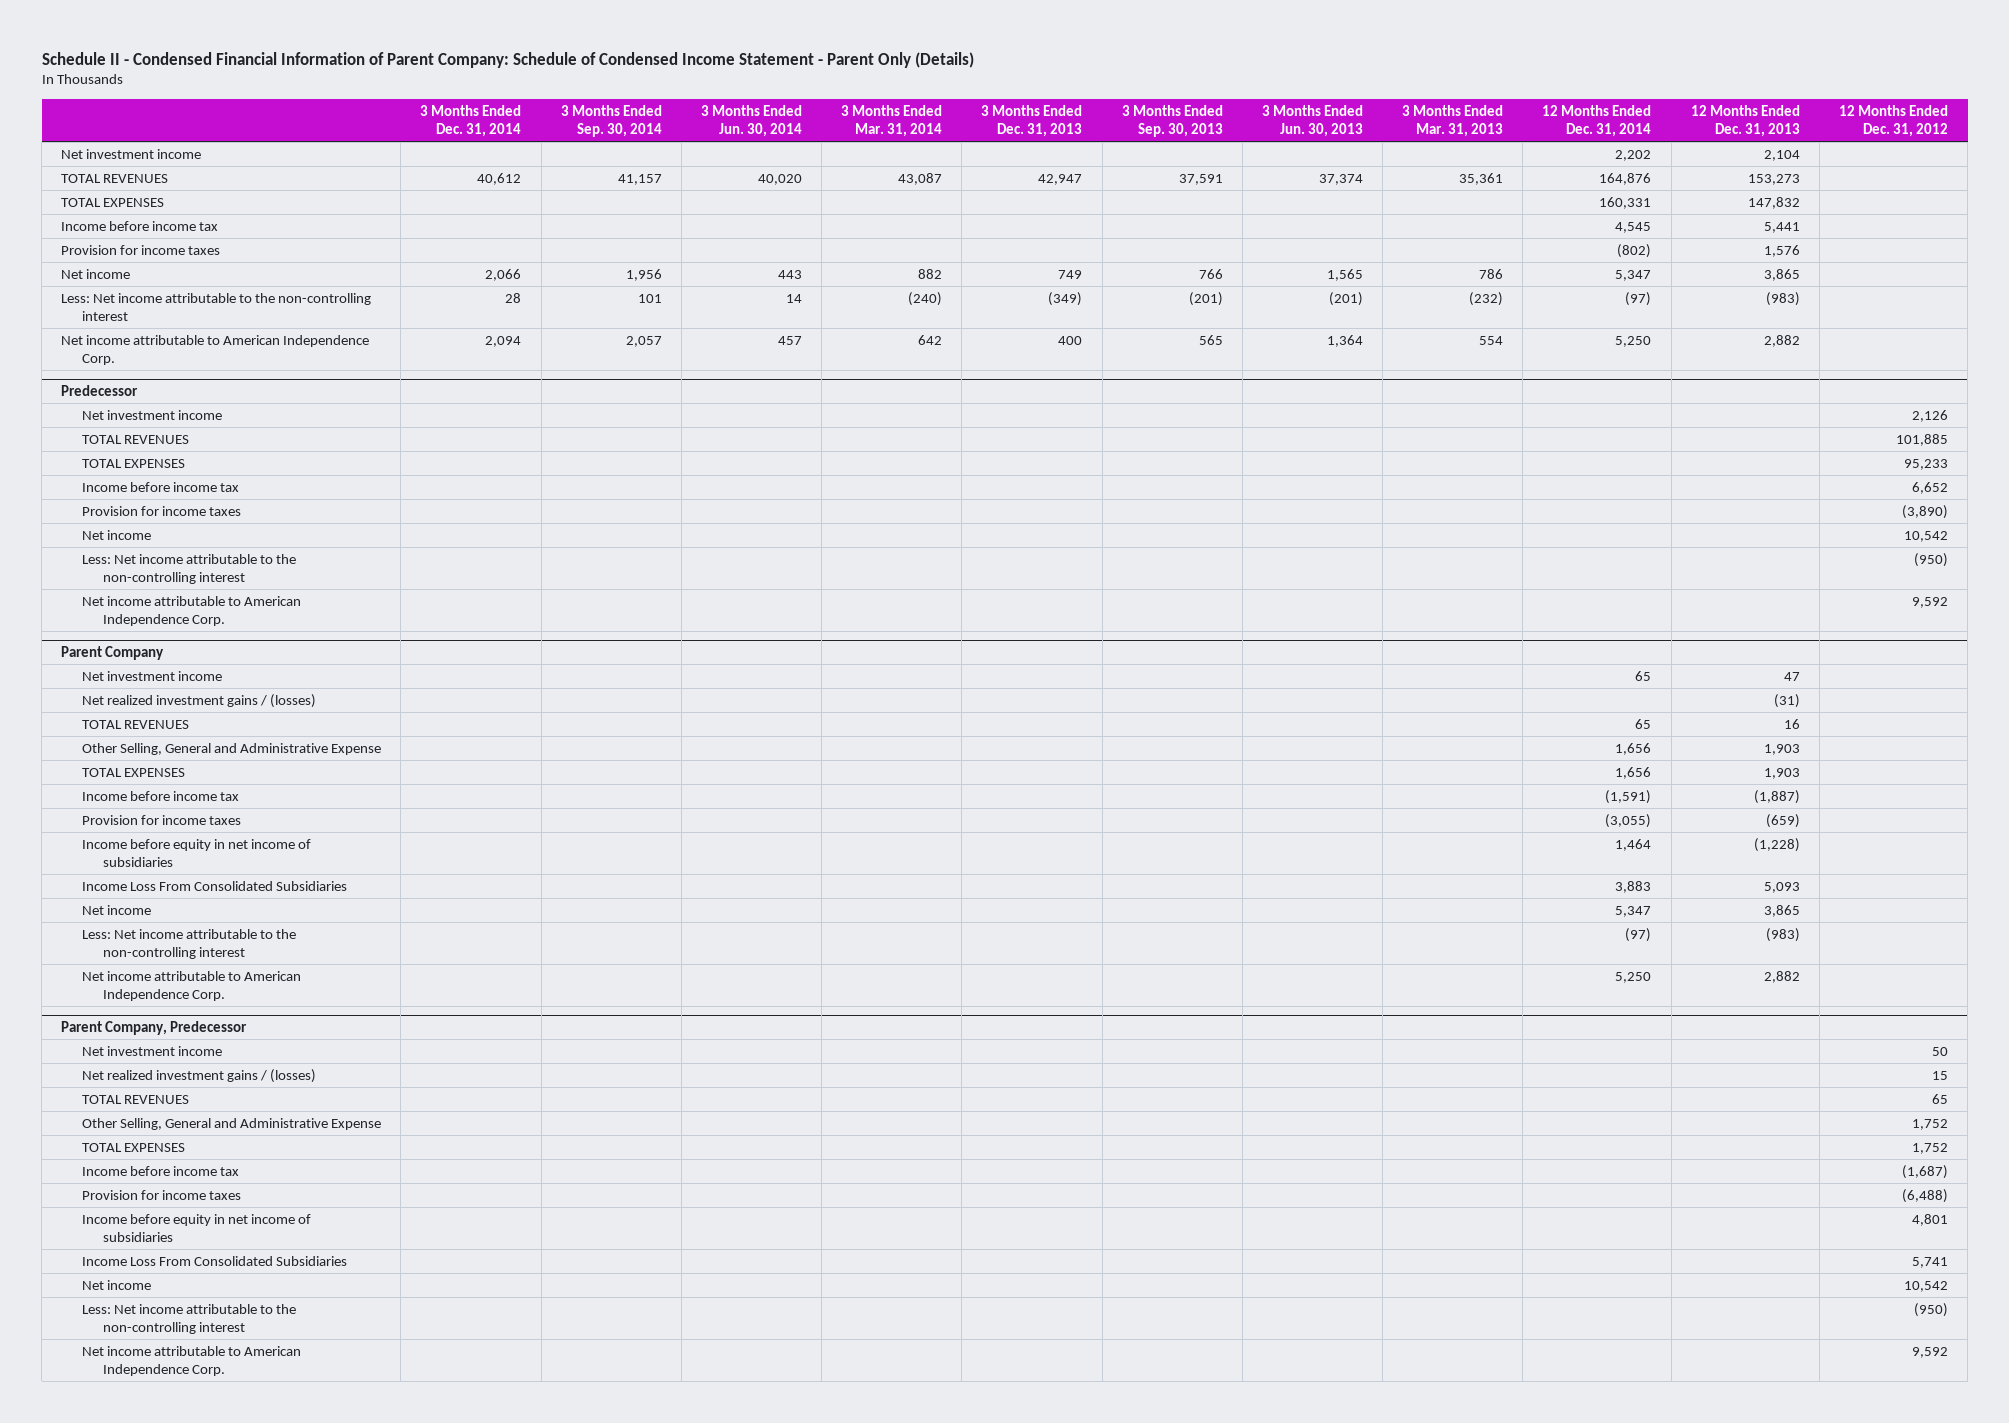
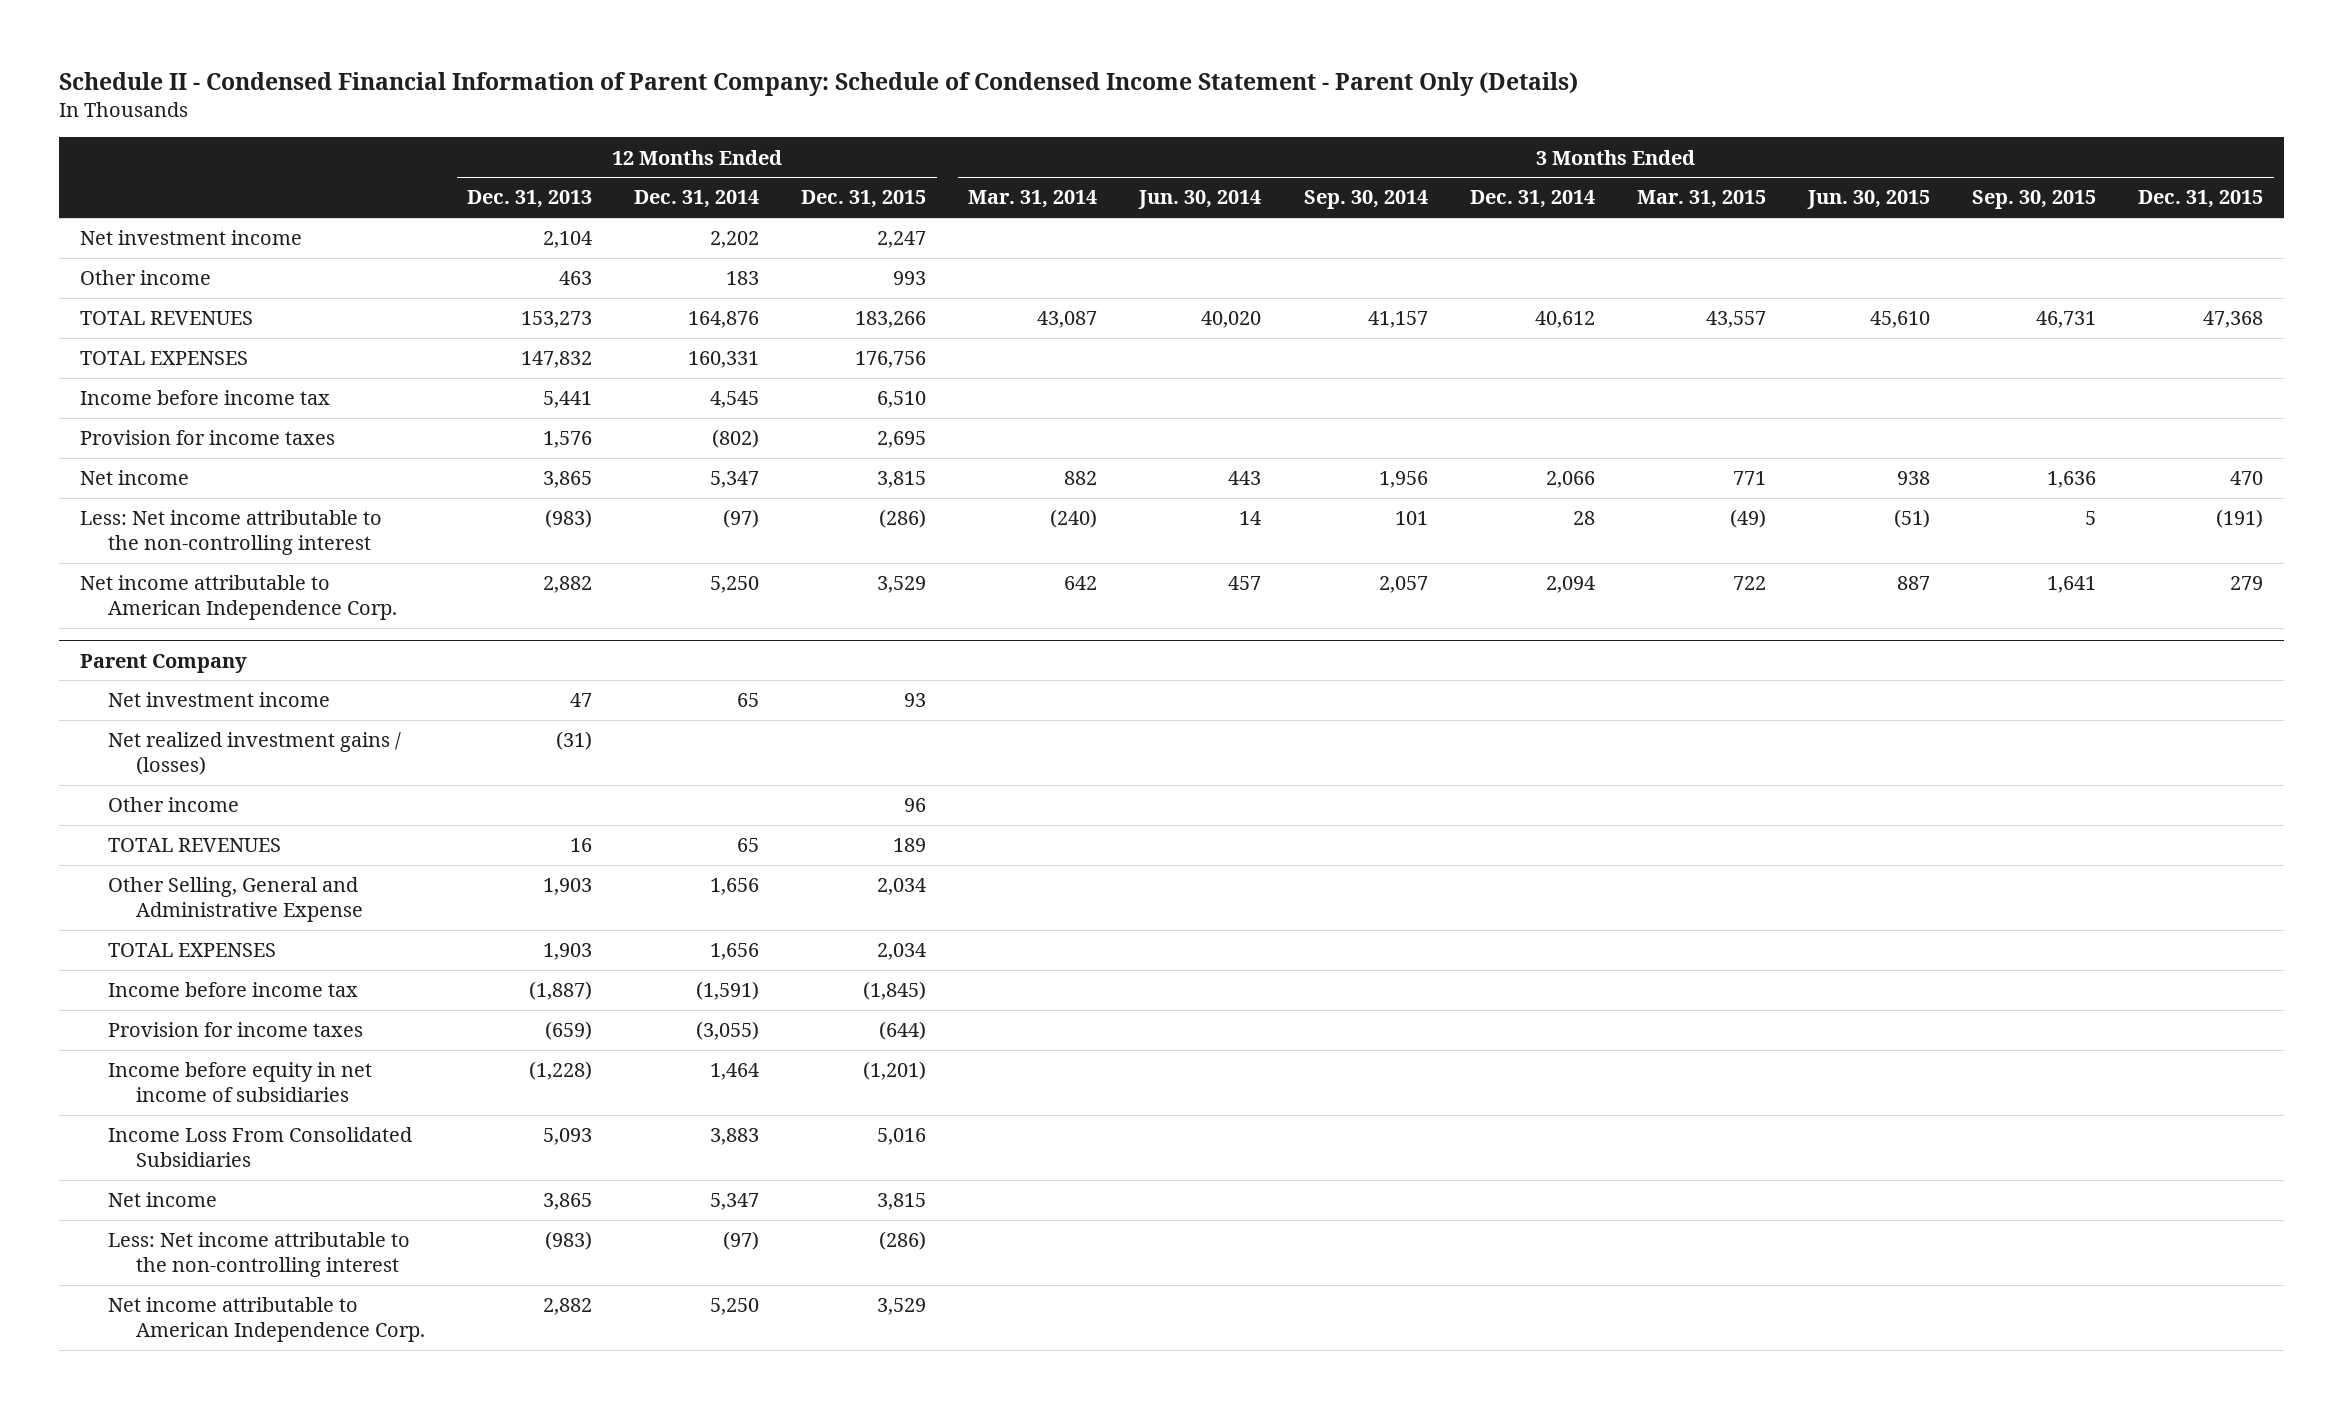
[981,104,1083,138] 3 Months Ended Dec. 31, 2013 -> none
[1121,104,1223,138] 3 Months Ended Sep. 30, 2013 -> none
[1261,104,1363,138] 3 Months Ended Jun. 30, 2013 -> none
[1402,104,1504,138] 3 Months Ended Mar. 31, 2013 -> none
[1838,104,1948,138] 12 Months Ended Dec. 31, 2012 -> none
none -> [801,190,927,209] Dec. 31, 2015
none -> [1636,190,1766,209] Mar. 31, 2015
none -> [1806,190,1930,210] Jun. 30, 2015
none -> [1971,190,2096,210] Sep. 30, 2015
none -> [2137,190,2263,209] Dec. 31, 2015
none -> [80,270,212,286] Other income
[61,384,139,396] Predecessor -> none
[82,409,223,420] Net investment income -> none
[82,434,190,444] TOTAL REVENUES -> none
[82,458,186,468] TOTAL EXPENSES -> none
[82,481,240,492] Income before income tax -> none
[82,505,242,516] Provision for income taxes -> none
[82,529,152,540] Net income -> none
[82,553,297,585] Less: Net income attributable to the non-controlling interest -> none
[82,595,302,627] Net income attributable to American Independence Corp. -> none
none -> [108,797,240,813] Other income
[61,1020,248,1035] Parent Company, Predecessor -> none
[82,1045,223,1056] Net investment income -> none
[82,1068,317,1083] Net realized investment gains / (losses) -> none
[82,1094,190,1104] TOTAL REVENUES -> none
[82,1117,382,1130] Other Selling, General and Administrative Expense -> none
[82,1142,186,1152] TOTAL EXPENSES -> none
[82,1165,240,1176] Income before income tax -> none
[82,1189,242,1200] Provision for income taxes -> none
[82,1213,312,1243] Income before equity in net income of subsidiaries -> none
[82,1255,348,1266] Income Loss From Consolidated Subsidiaries -> none
[82,1279,152,1290] Net income -> none
[82,1303,297,1335] Less: Net income attributable to the non-controlling interest -> none
[82,1345,302,1377] Net income attributable to American Independence Corp. -> none

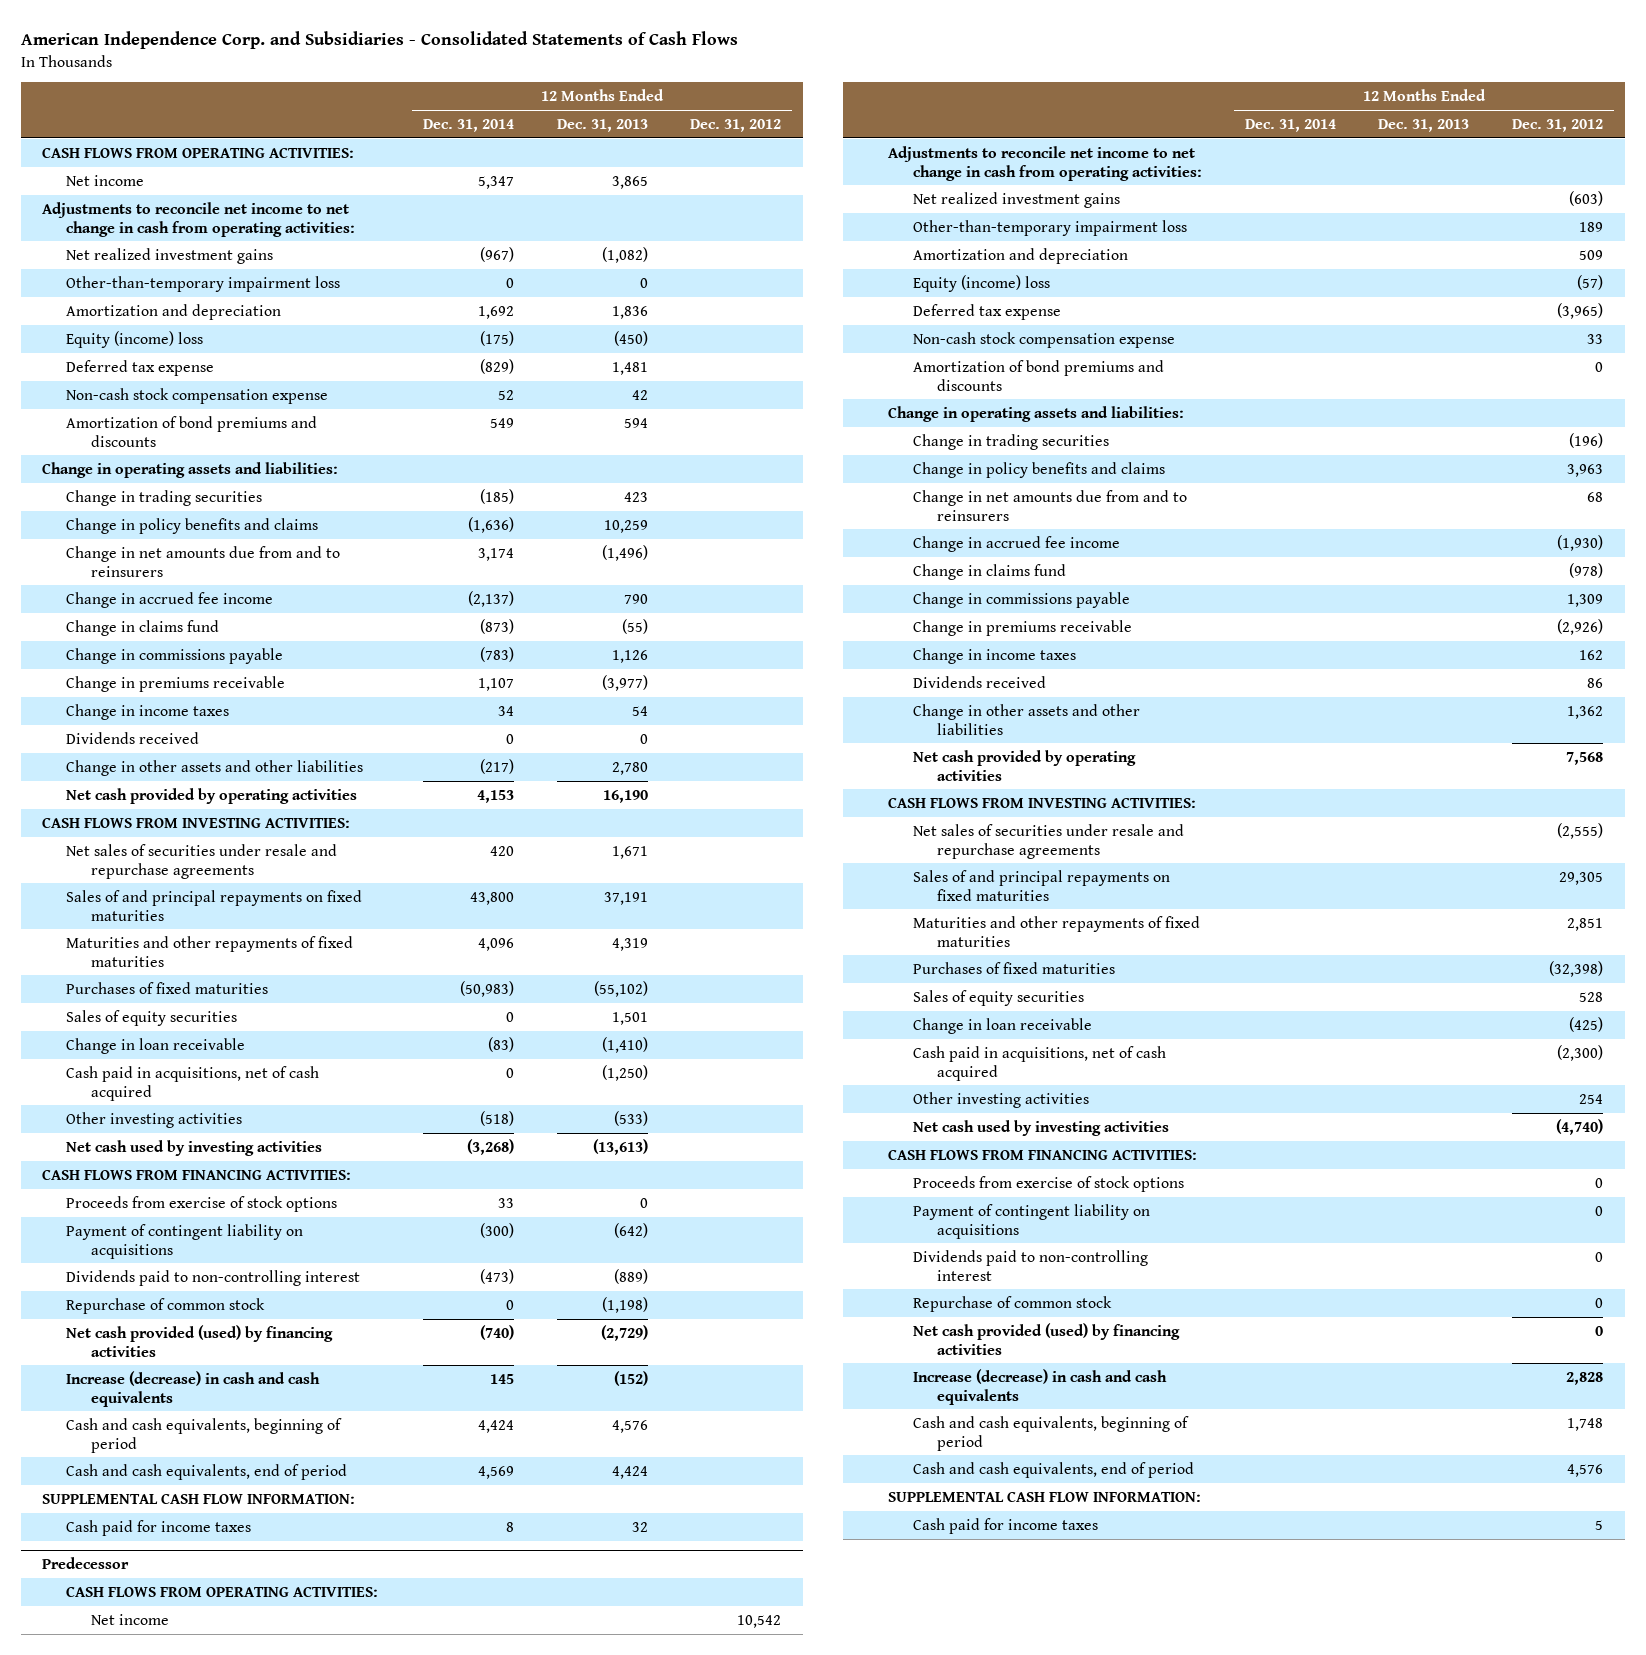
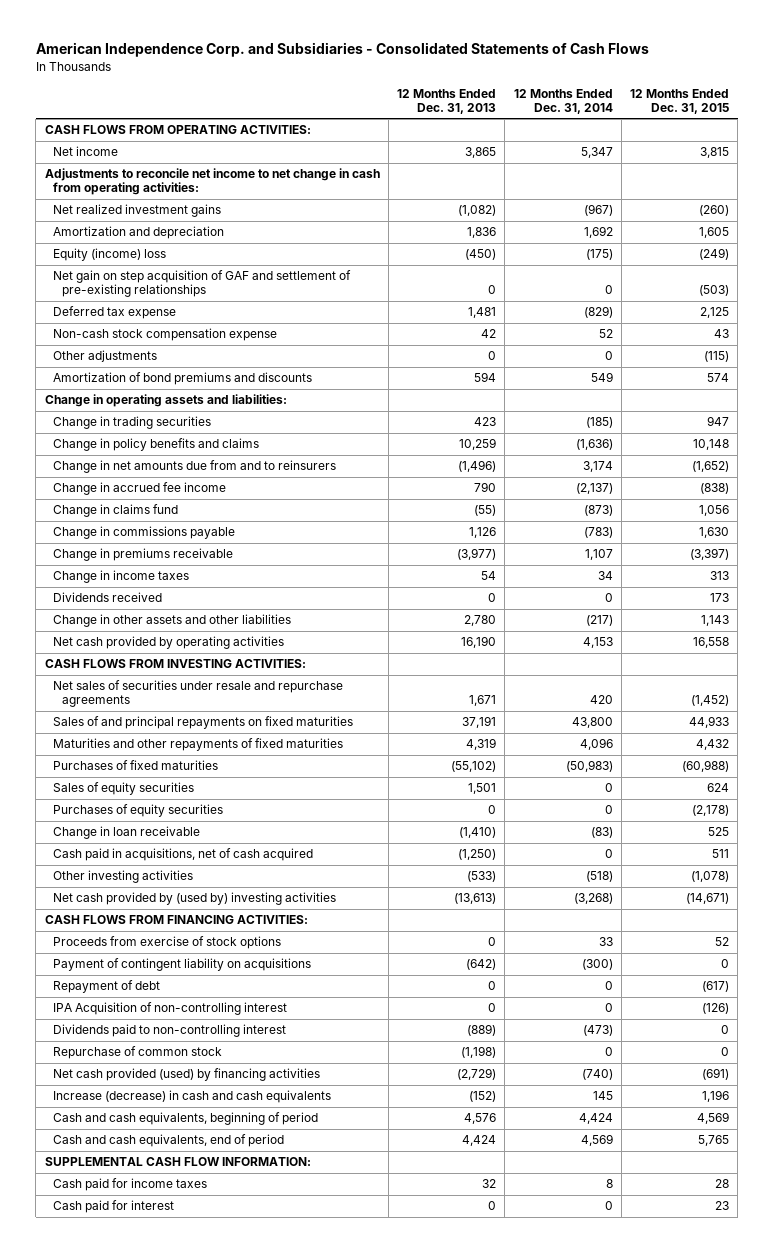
[690,118,782,132] Dec. 31, 2012 -> none
none -> [630,88,730,115] 12 Months Ended Dec. 31, 2015
[66,275,341,292] Other-than-temporary impairment loss -> none
none -> [53,270,352,298] Net gain on step acquisition of GAF and settlement of pre-existing relationships
none -> [53,350,158,363] Other adjustments
none -> [53,804,224,818] Purchases of equity securities
[66,1139,323,1156] Net cash used by investing activities -> [53,892,337,906] Net cash provided by (used by) investing activities
none -> [53,980,161,994] Repayment of debt
none -> [53,1002,288,1016] IPA Acquisition of non-controlling interest
[42,1557,130,1570] Predecessor -> none
[66,1585,379,1597] CASH FLOWS FROM OPERATING ACTIVITIES: -> none
[90,1613,169,1625] Net income -> none
[888,145,1202,181] Adjustments to reconcile net income to net change in cash from operating activities: -> none
[912,191,1120,208] Net realized investment gains -> none
[912,219,1187,236] Other-than-temporary impairment loss -> none
[912,247,1128,264] Amortization and depreciation -> none
[912,274,1050,292] Equity (income) loss -> none
[912,303,1061,320] Deferred tax expense -> none
[912,331,1175,348] Non-cash stock compensation expense -> none
[912,359,1164,391] Amortization of bond premiums and discounts -> none
[888,405,1185,422] Change in operating assets and liabilities: -> none
[912,433,1109,450] Change in trading securities -> none
[912,461,1165,478] Change in policy benefits and claims -> none
[912,489,1187,521] Change in net amounts due from and to reinsurers -> none
[912,535,1120,552] Change in accrued fee income -> none
[912,563,1066,580] Change in claims fund -> none
[912,591,1130,608] Change in commissions payable -> none
[912,619,1132,636] Change in premiums receivable -> none
[912,647,1076,664] Change in income taxes -> none
[912,675,1046,688] Dividends received -> none
[912,703,1140,735] Change in other assets and other liabilities -> none
[912,749,1136,781] Net cash provided by operating activities -> none
[888,796,1197,808] CASH FLOWS FROM INVESTING ACTIVITIES: -> none
[912,823,1184,859] Net sales of securities under resale and repurchase agreements -> none
[912,869,1170,901] Sales of and principal repayments on fixed maturities -> none
[912,915,1200,947] Maturities and other repayments of fixed maturities -> none
[912,961,1115,974] Purchases of fixed maturities -> none
[912,989,1084,1006] Sales of equity securities -> none
[912,1017,1092,1034] Change in loan receivable -> none
[912,1045,1166,1081] Cash paid in acquisitions, net of cash acquired -> none
[912,1091,1089,1108] Other investing activities -> none
[912,1119,1169,1136] Net cash used by investing activities -> none
[888,1148,1198,1160] CASH FLOWS FROM FINANCING ACTIVITIES: -> none
[912,1175,1184,1192] Proceeds from exercise of stock options -> none
[912,1203,1150,1239] Payment of contingent liability on acquisitions -> none
[912,1249,1148,1281] Dividends paid to non-controlling interest -> none
[912,1295,1112,1312] Repurchase of common stock -> none
[912,1322,1180,1355] Net cash provided (used) by financing activities -> none
[912,1368,1167,1405] Increase (decrease) in cash and cash equivalents -> none
[912,1415,1189,1451] Cash and cash equivalents, beginning of period -> none
[912,1461,1194,1478] Cash and cash equivalents, end of period -> none
[888,1490,1202,1502] SUPPLEMENTAL CASH FLOW INFORMATION: -> none
[912,1517,1098,1534] Cash paid for income taxes -> none
none -> [53,1200,175,1214] Cash paid for interest

